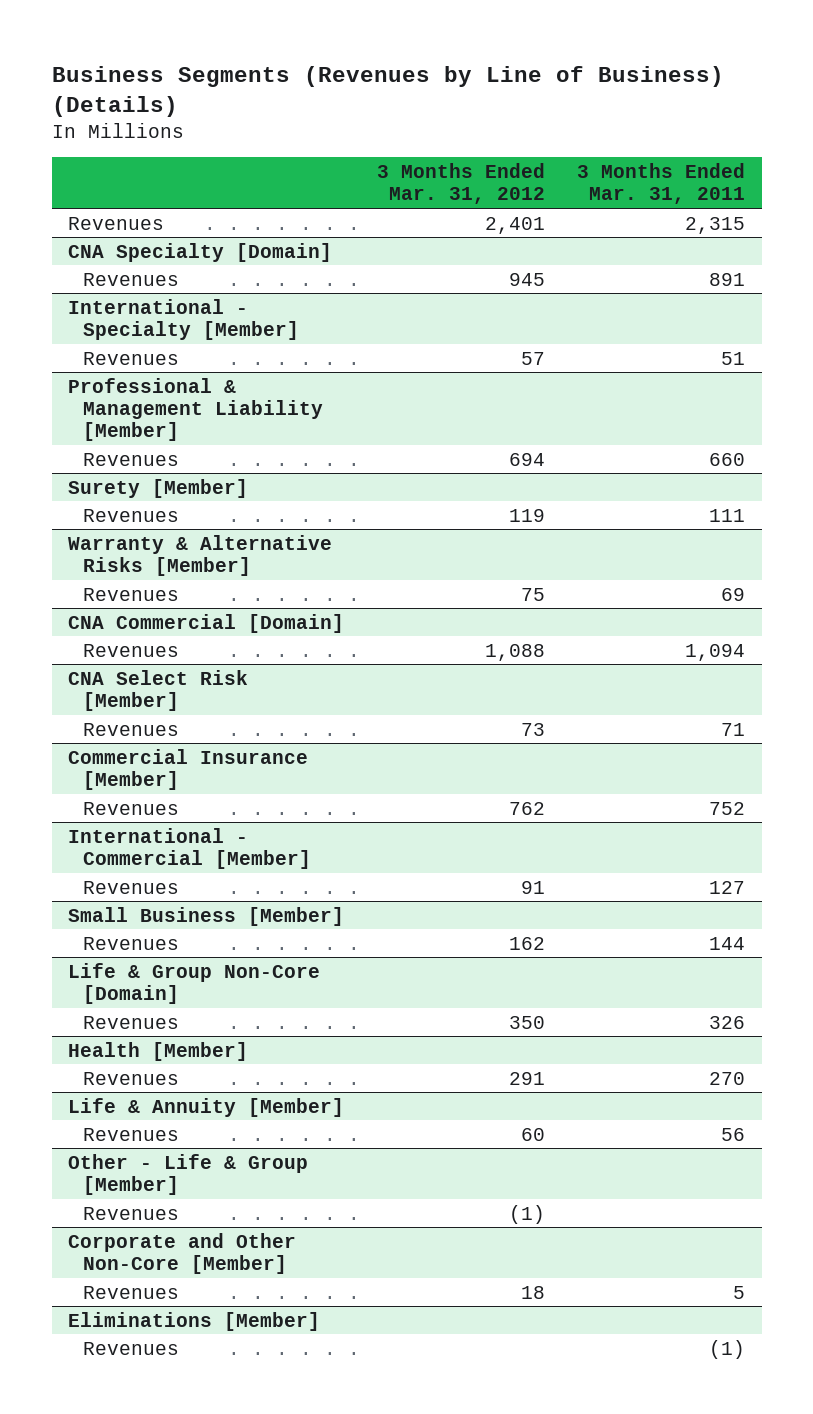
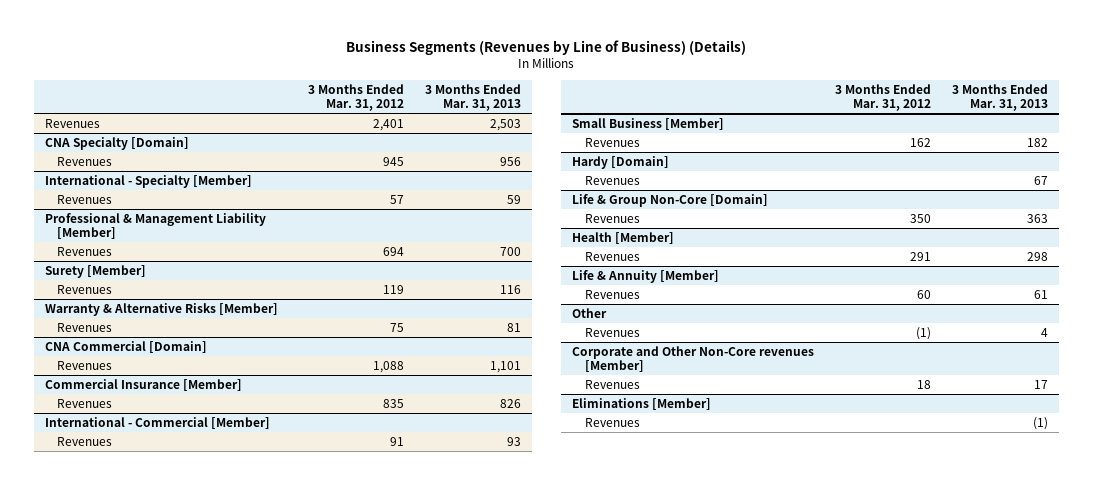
[577,162,746,205] 3 Months Ended Mar. 31, 2011 -> none
none -> [424,84,521,111] 3 Months Ended Mar. 31, 2013
[67,669,248,712] CNA Select Risk [Member] -> none
[83,722,180,736] Revenues -> none
[508,801,545,815] 762 -> [382,398,404,408] 835
none -> [571,155,669,169] Hardy [Domain]
none -> [584,175,640,185] Revenues
[67,1153,308,1196] Other - Life & Group [Member] -> none
none -> [571,307,607,318] Other
[67,1232,296,1275] Corporate and Other Non-Core [Member] -> [571,345,814,372] Corporate and Other Non-Core revenues [Member]

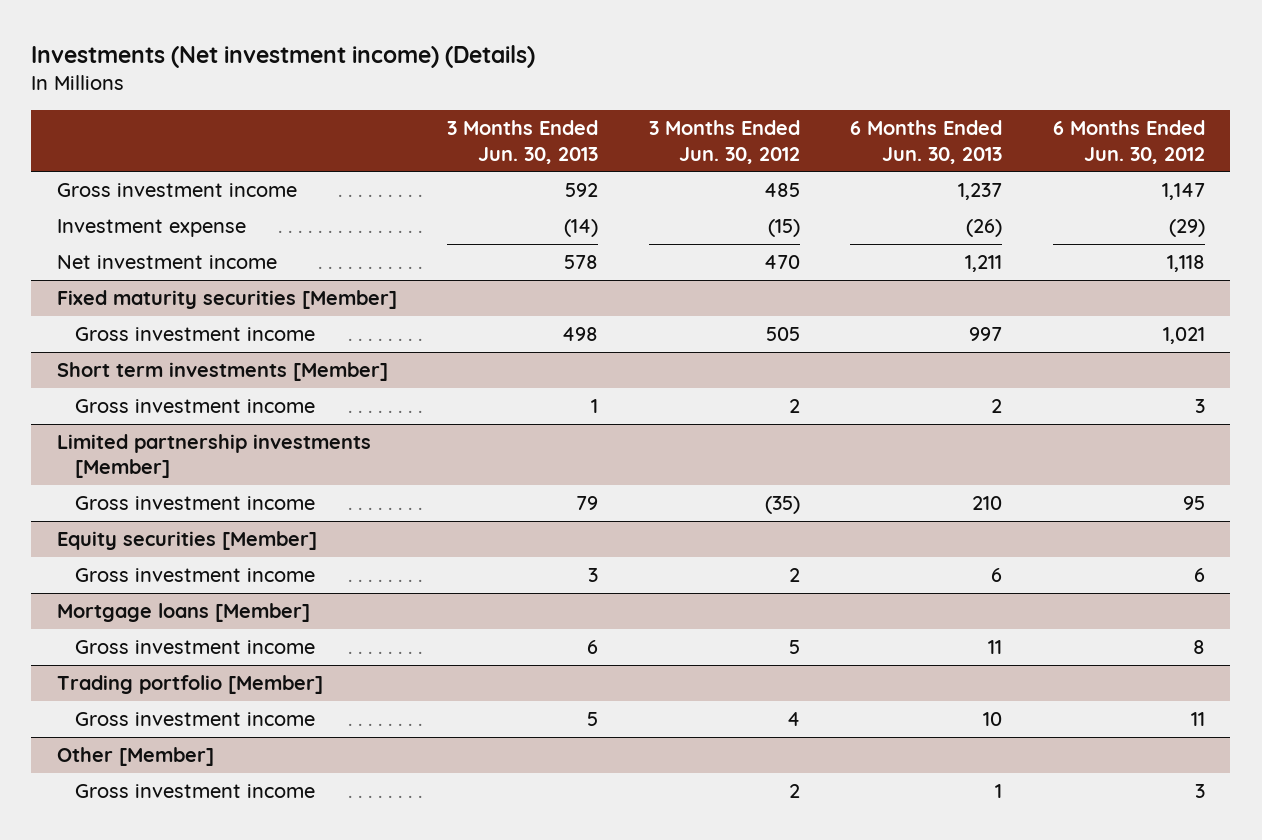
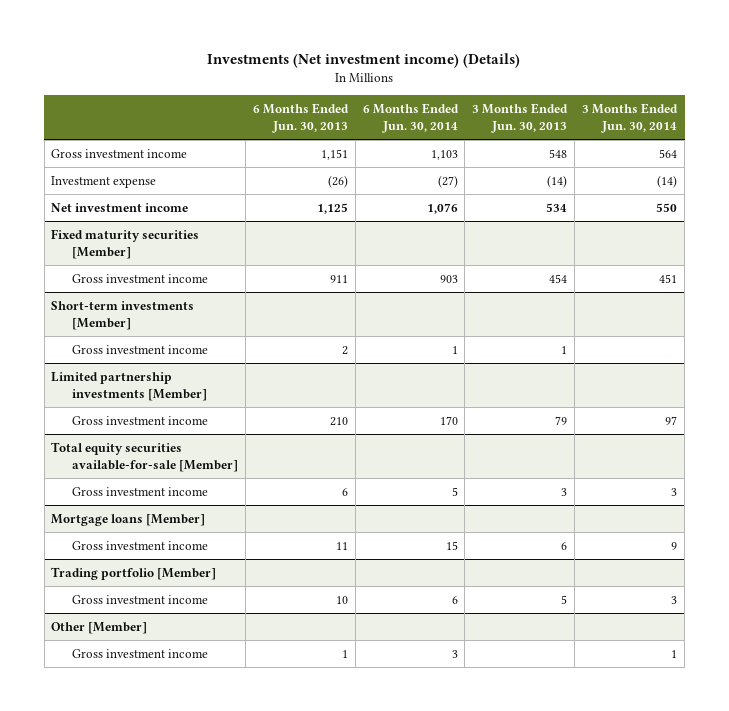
[648,120,800,164] 3 Months Ended Jun. 30, 2012 -> none
[1052,120,1205,164] 6 Months Ended Jun. 30, 2012 -> none
none -> [362,102,459,133] 6 Months Ended Jun. 30, 2014
none -> [582,102,679,133] 3 Months Ended Jun. 30, 2014
[565,183,599,198] 592 -> [549,148,568,158] 548
[958,183,1003,201] 1,237 -> [320,148,348,160] 1,151
[564,255,599,270] 578 -> [546,202,568,212] 534
[965,255,1003,273] 1,211 -> [316,202,348,214] 1,125
[562,327,599,342] 498 -> [549,273,568,283] 454
[969,327,1003,342] 997 -> [329,274,348,283] 911
[56,362,388,382] Short term investments [Member] -> [51,300,195,330] Short-term investments [Member]
[56,531,317,551] Equity securities [Member] -> none
none -> [51,441,238,472] Total equity securities available-for-sale [Member]

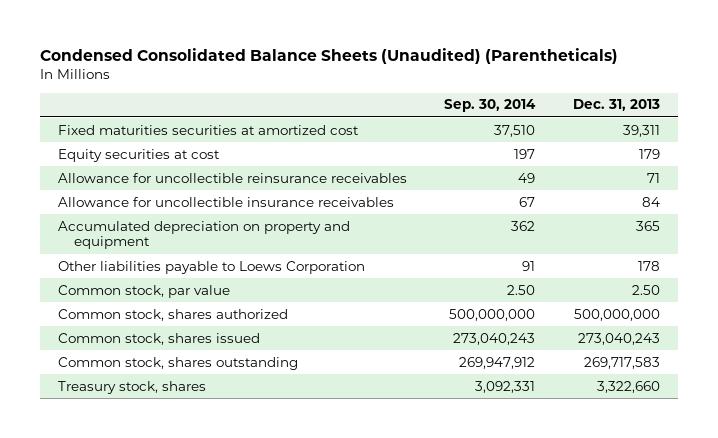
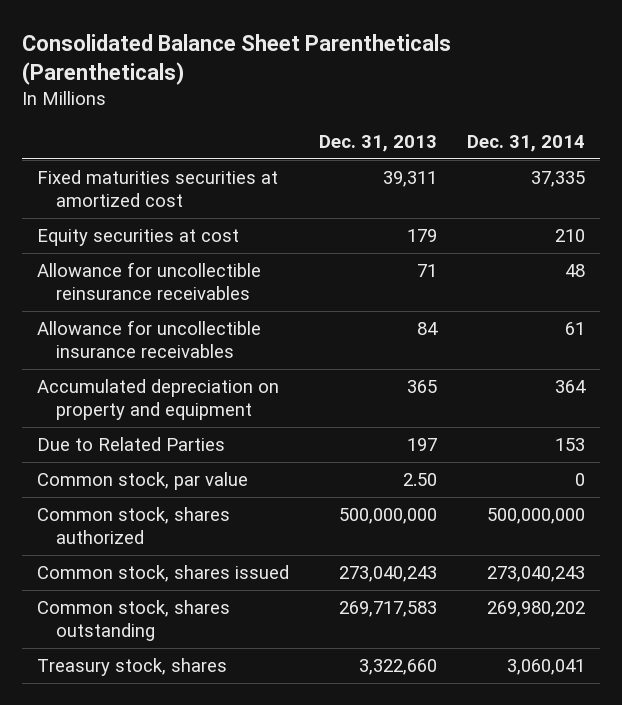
[39,47,618,64] Condensed Consolidated Balance Sheets (Unaudited) (Parentheticals) -> [22,34,452,86] Consolidated Balance Sheet Parentheticals (Parentheticals)
[444,99,537,113] Sep. 30, 2014 -> none
none -> [467,134,586,152] Dec. 31, 2014
[58,260,366,274] Other liabilities payable to Loews Corporation -> none
none -> [37,437,226,452] Due to Related Parties

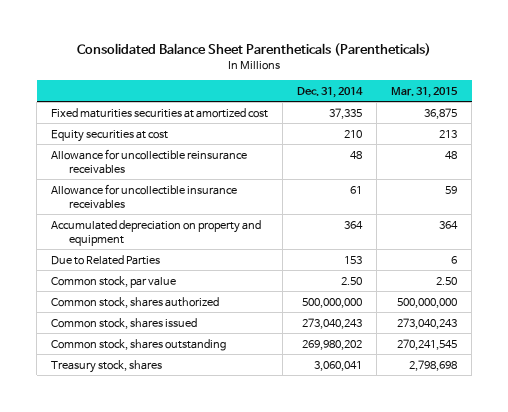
[319,134,438,152] Dec. 31, 2013 -> none
none -> [391,86,459,98] Mar. 31, 2015
[575,473,586,487] 0 -> [341,276,363,285] 2.50

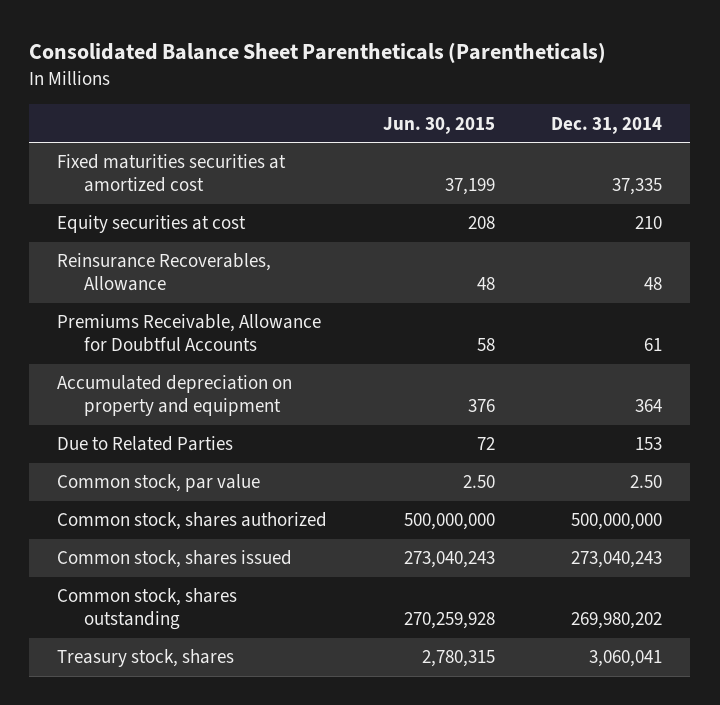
[391,86,459,98] Mar. 31, 2015 -> none
none -> [383,116,496,134] Jun. 30, 2015
[51,148,248,174] Allowance for uncollectible reinsurance receivables -> none
[51,183,238,209] Allowance for uncollectible insurance receivables -> none
none -> [57,253,272,292] Reinsurance Recoverables, Allowance
none -> [57,314,322,353] Premiums Receivable, Allowance for Doubtful Accounts

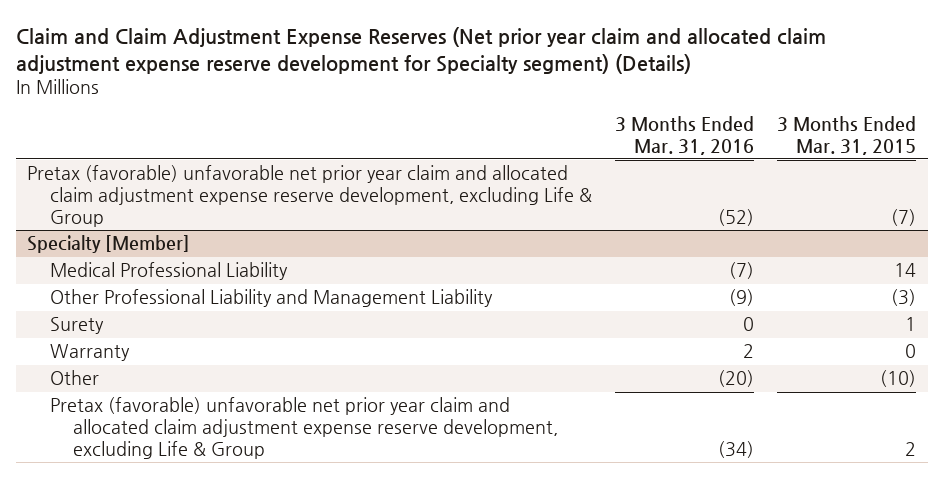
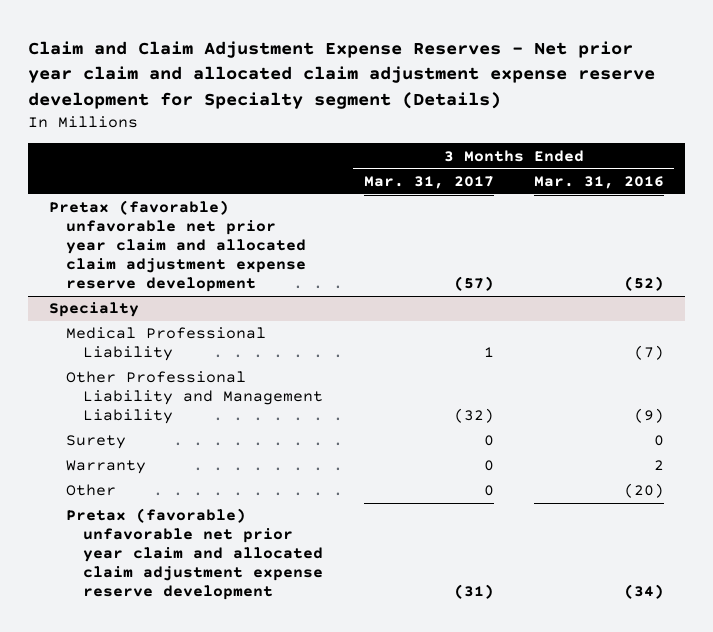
[15,26,826,74] Claim and Claim Adjustment Expense Reserves (Net prior year claim and allocated claim adjustment expense reserve development for Specialty segment) (Details) -> [28,40,656,109] Claim and Claim Adjustment Expense Reserves - Net prior year claim and allocated claim adjustment expense reserve development for Specialty segment (Details)
[777,116,917,155] 3 Months Ended Mar. 31, 2015 -> none
none -> [363,175,494,189] Mar. 31, 2017
[27,165,592,227] Pretax (favorable) unfavorable net prior year claim and allocated claim adjustment expense reserve development, excluding Life & Group -> [48,200,306,293] Pretax (favorable) unfavorable net prior year claim and allocated claim adjustment expense reserve development
[27,235,191,254] Specialty [Member] -> [48,302,139,318] Specialty
[49,397,558,459] Pretax (favorable) unfavorable net prior year claim and allocated claim adjustment expense reserve development, excluding Life & Group -> [65,508,323,601] Pretax (favorable) unfavorable net prior year claim and allocated claim adjustment expense reserve development

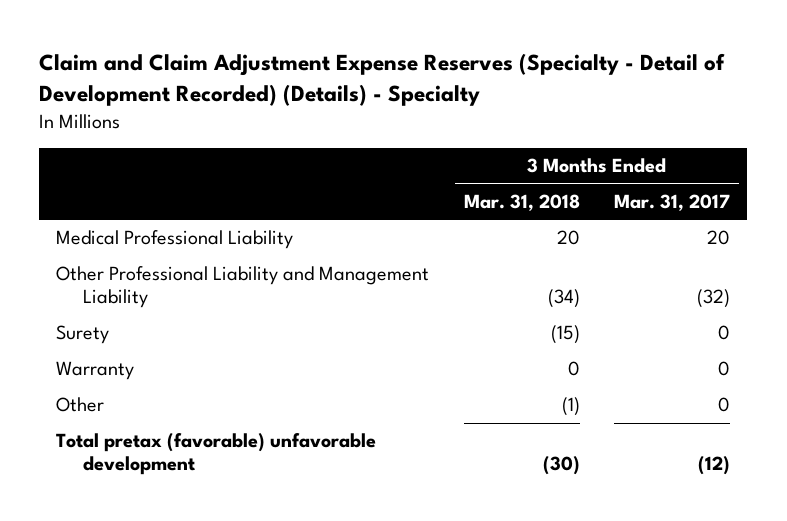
[28,40,656,109] Claim and Claim Adjustment Expense Reserves - Net prior year claim and allocated claim adjustment expense reserve development for Specialty segment (Details) -> [39,53,726,106] Claim and Claim Adjustment Expense Reserves (Specialty - Detail of Development Recorded) (Details) - Specialty
[534,175,665,189] Mar. 31, 2016 -> none
none -> [463,193,580,211] Mar. 31, 2018
[48,200,306,293] Pretax (favorable) unfavorable net prior year claim and allocated claim adjustment expense reserve development -> none
[48,302,139,318] Specialty -> none
[483,347,494,358] 1 -> [707,230,731,246] 20
[65,508,323,601] Pretax (favorable) unfavorable net prior year claim and allocated claim adjustment expense reserve development -> [56,433,377,476] Total pretax (favorable) unfavorable development
[453,584,494,600] (31) -> [698,456,731,476] (12)

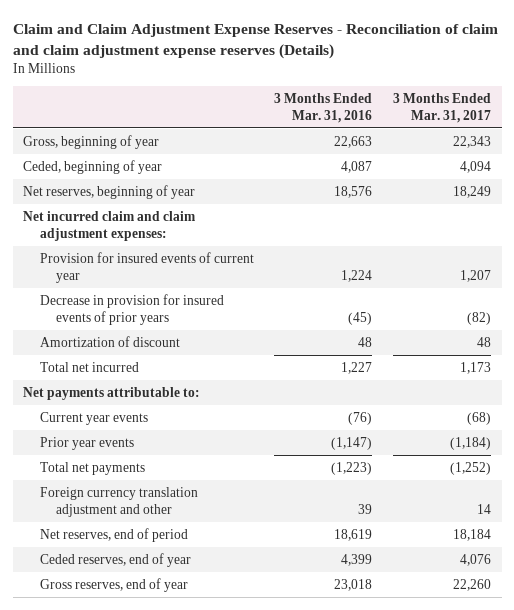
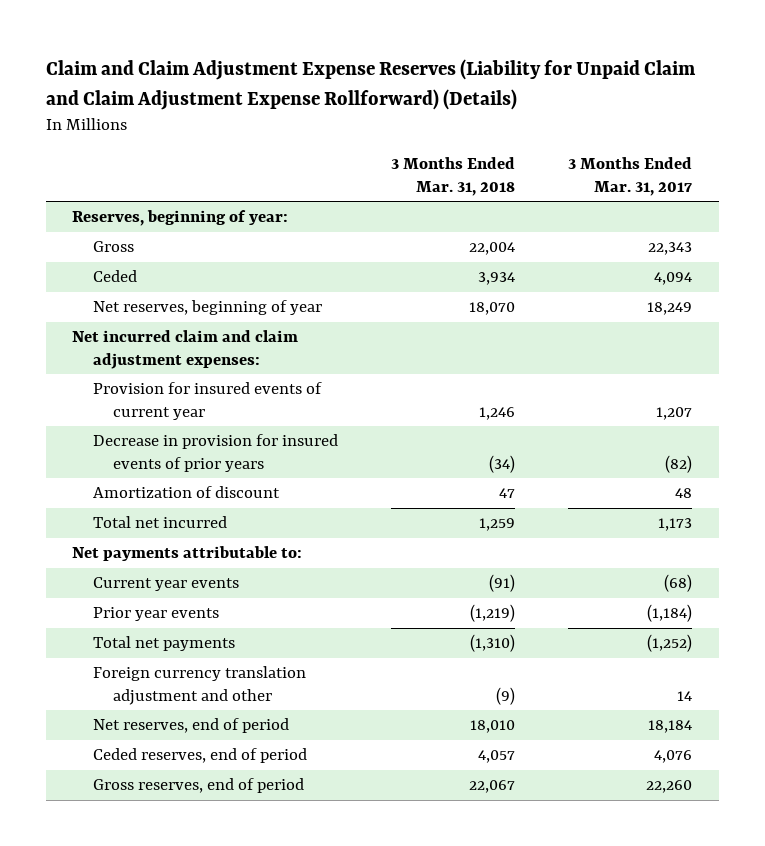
[12,23,498,59] Claim and Claim Adjustment Expense Reserves - Reconciliation of claim and claim adjustment expense reserves (Details) -> [45,59,696,110] Claim and Claim Adjustment Expense Reserves (Liability for Unpaid Claim and Claim Adjustment Expense Rollforward) (Details)
[274,93,373,123] 3 Months Ended Mar. 31, 2016 -> none
none -> [390,157,515,196] 3 Months Ended Mar. 31, 2018
none -> [72,210,289,227] Reserves, beginning of year:
[23,134,160,149] Gross, beginning of year -> [92,241,134,253] Gross
[23,159,163,174] Ceded, beginning of year -> [92,270,137,283] Ceded
[39,552,191,567] Ceded reserves, end of year -> [92,748,307,764] Ceded reserves, end of period
[39,577,188,592] Gross reserves, end of year -> [92,778,304,794] Gross reserves, end of period

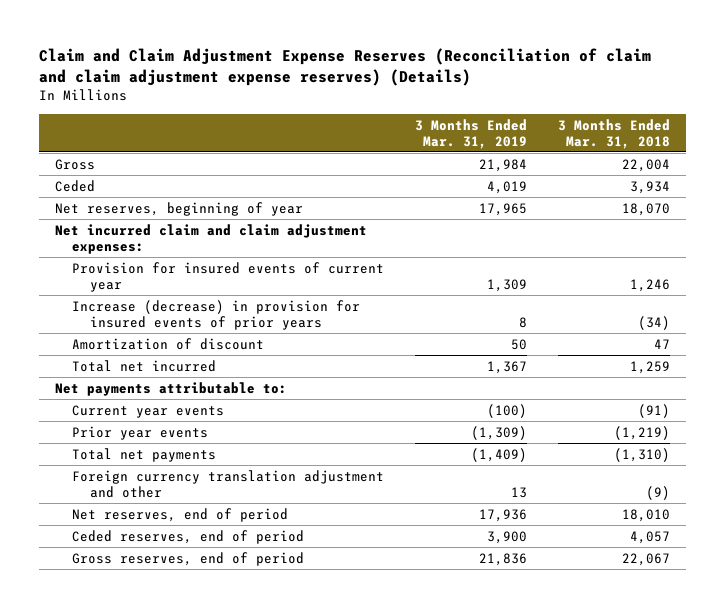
[45,59,696,110] Claim and Claim Adjustment Expense Reserves (Liability for Unpaid Claim and Claim Adjustment Expense Rollforward) (Details) -> [39,47,652,86] Claim and Claim Adjustment Expense Reserves (Reconciliation of claim and claim adjustment expense reserves) (Details)
[568,157,693,196] 3 Months Ended Mar. 31, 2017 -> none
none -> [415,118,528,149] 3 Months Ended Mar. 31, 2019
[72,210,289,227] Reserves, beginning of year: -> none
[92,434,338,472] Decrease in provision for insured events of prior years -> [72,299,361,331] Increase (decrease) in provision for insured events of prior years

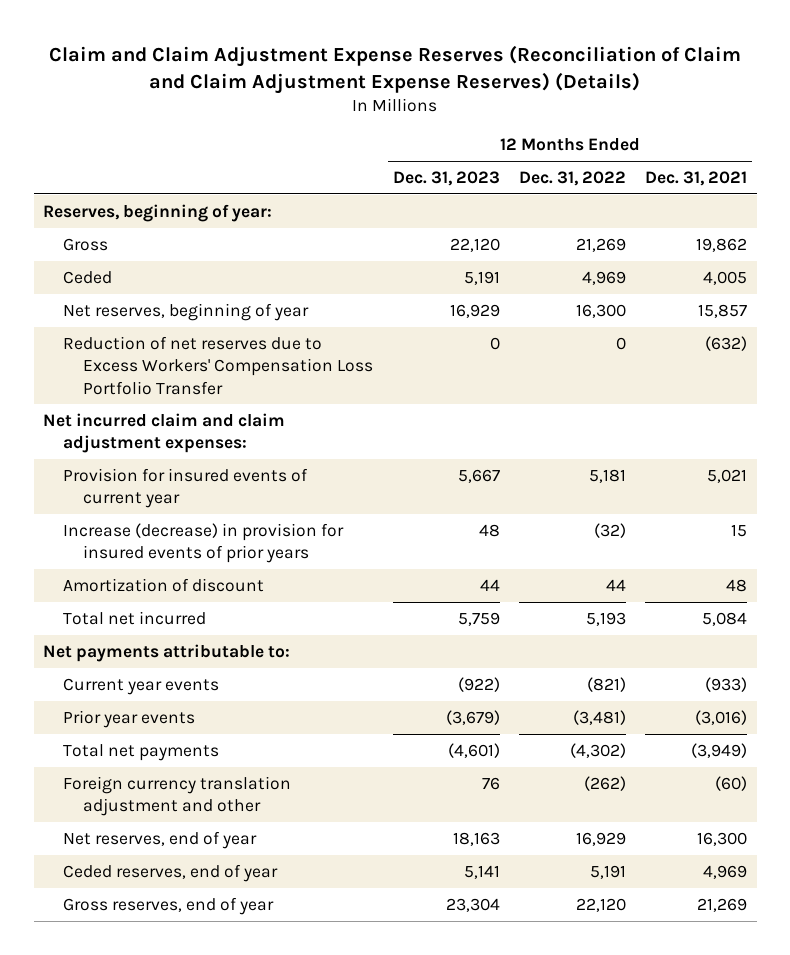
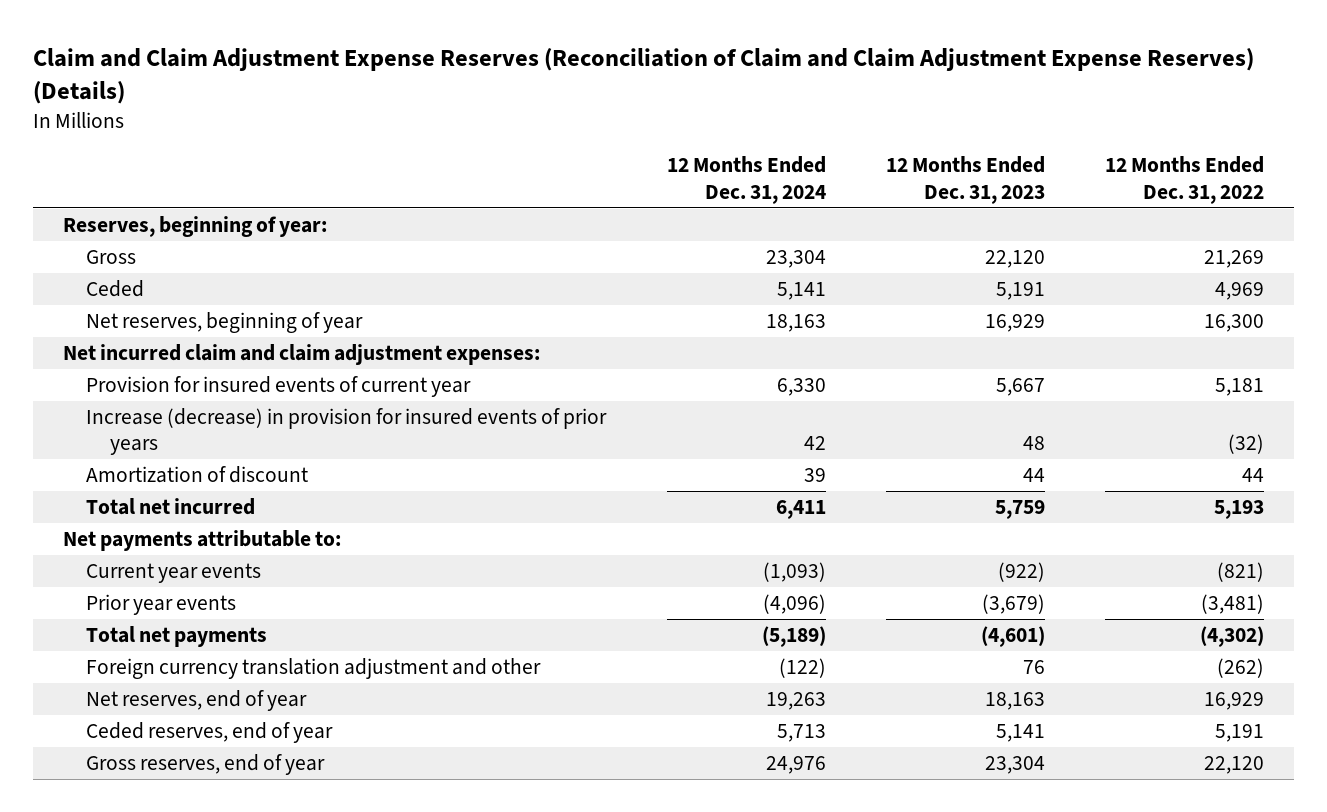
[645,171,748,187] Dec. 31, 2021 -> none
none -> [666,156,826,204] 12 Months Ended Dec. 31, 2024
[63,335,374,395] Reduction of net reserves due to Excess Workers' Compensation Loss Portfolio Transfer -> none

